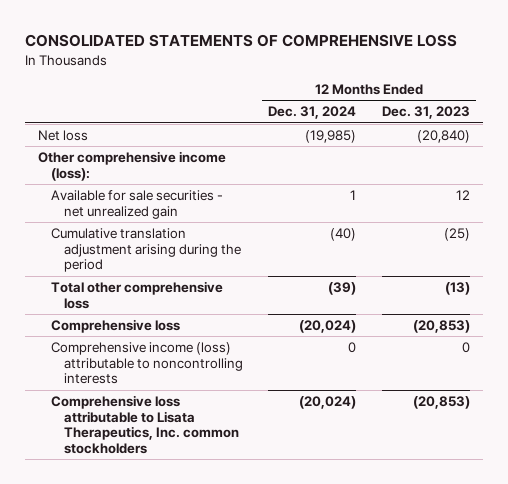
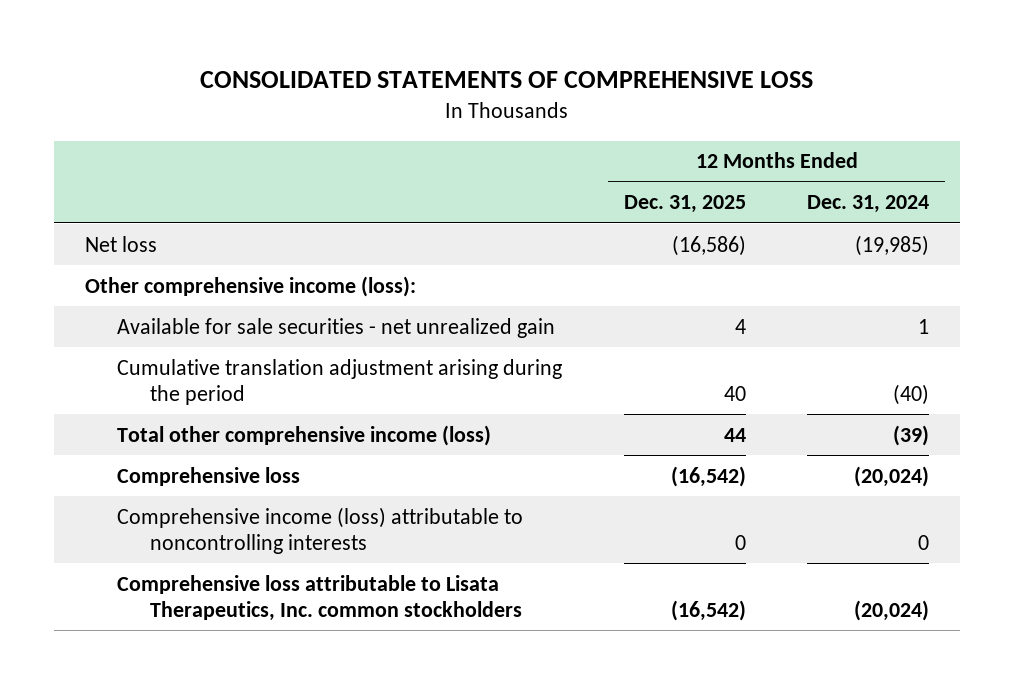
[382,106,471,120] Dec. 31, 2023 -> none
none -> [623,195,746,214] Dec. 31, 2025
[50,280,223,309] Total other comprehensive loss -> [117,424,492,446] Total other comprehensive income (loss)

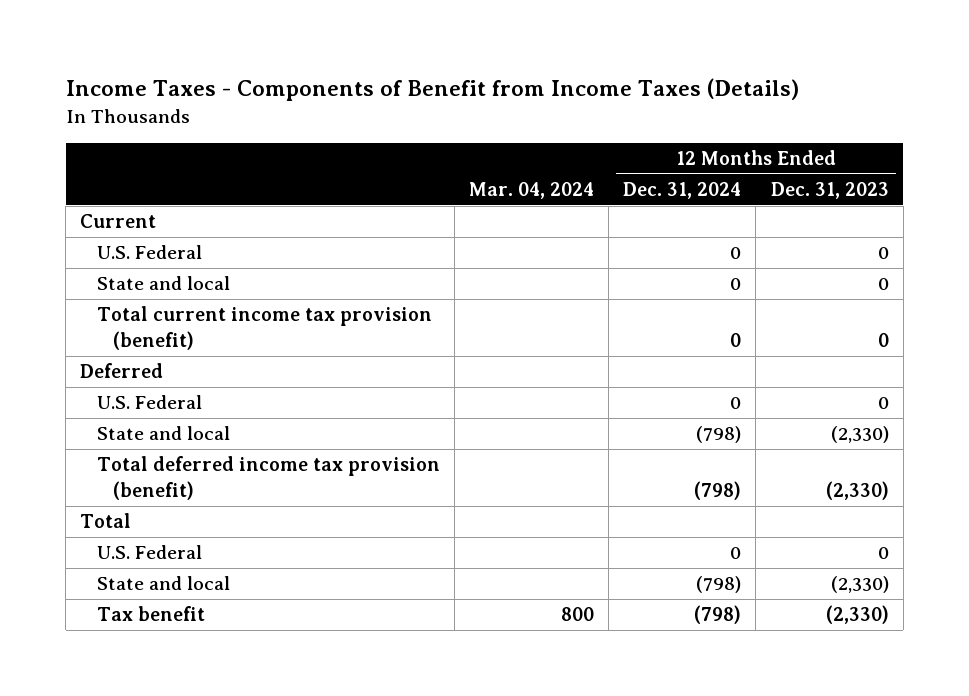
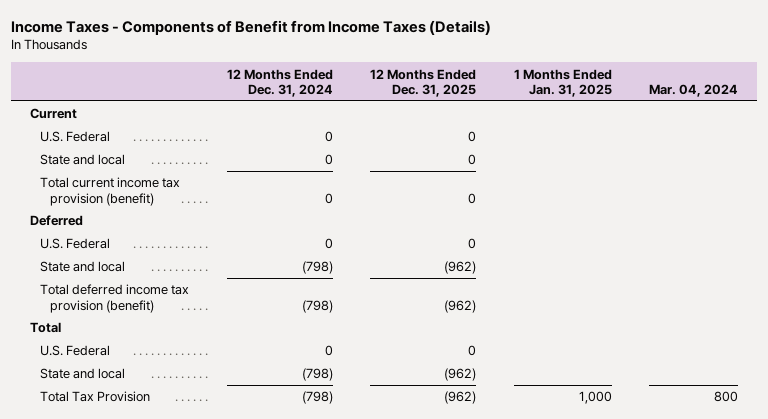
[770,182,889,200] Dec. 31, 2023 -> none
none -> [370,68,477,97] 12 Months Ended Dec. 31, 2025
none -> [513,68,612,97] 1 Months Ended Jan. 31, 2025
[96,606,205,622] Tax benefit -> [40,391,151,403] Total Tax Provision

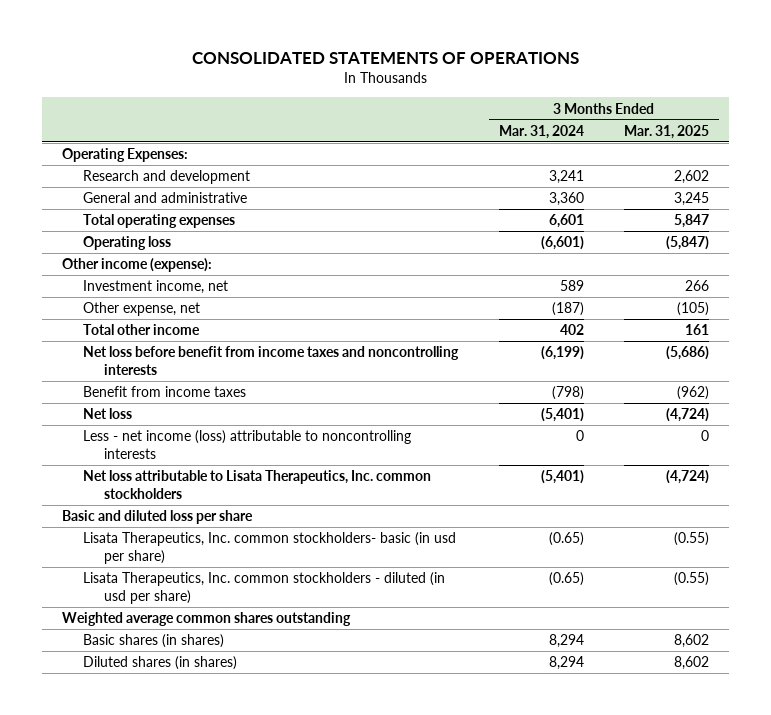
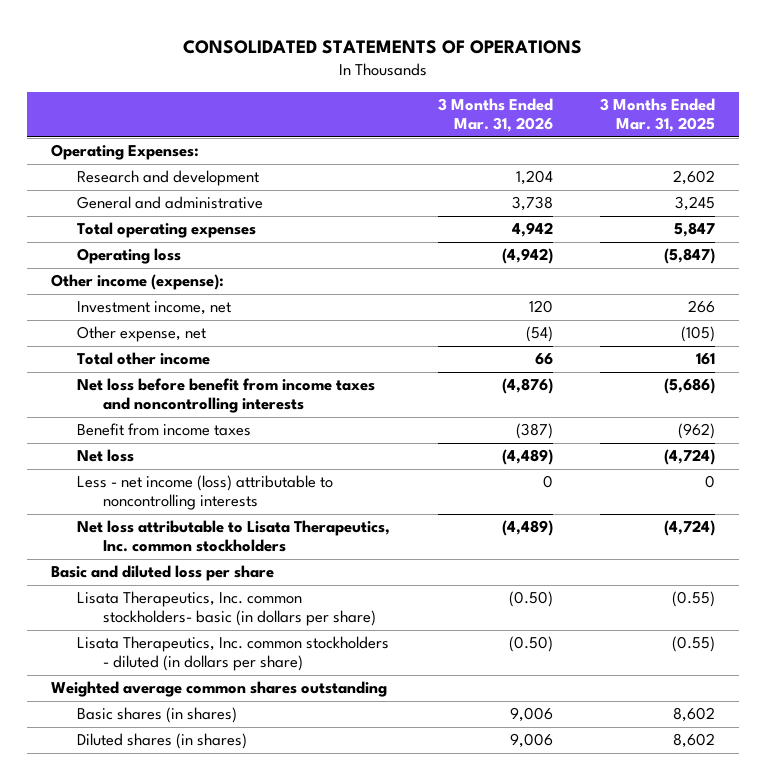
[498,124,584,139] Mar. 31, 2024 -> none
none -> [437,98,553,133] 3 Months Ended Mar. 31, 2026
[83,532,457,565] Lisata Therapeutics, Inc. common stockholders- basic (in usd per share) -> [77,591,377,627] Lisata Therapeutics, Inc. common stockholders- basic (in dollars per share)
[83,572,446,605] Lisata Therapeutics, Inc. common stockholders - diluted (in usd per share) -> [77,636,390,672] Lisata Therapeutics, Inc. common stockholders - diluted (in dollars per share)

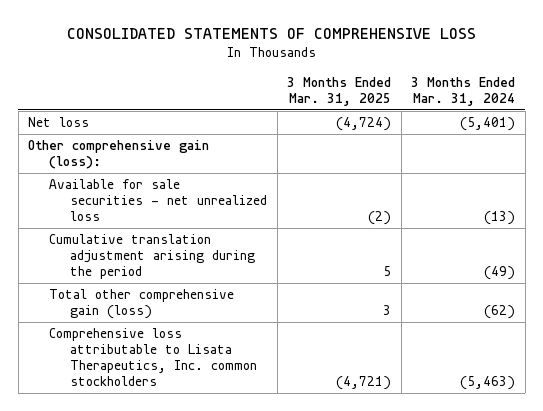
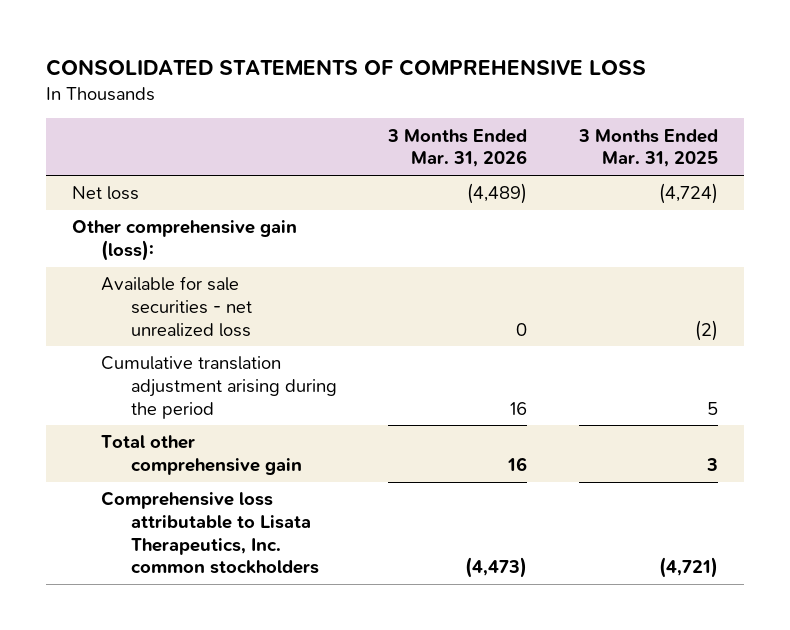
[411,76,516,106] 3 Months Ended Mar. 31, 2024 -> none
none -> [387,128,528,168] 3 Months Ended Mar. 31, 2026
[49,289,235,320] Total other comprehensive gain (loss) -> [101,435,302,475] Total other comprehensive gain

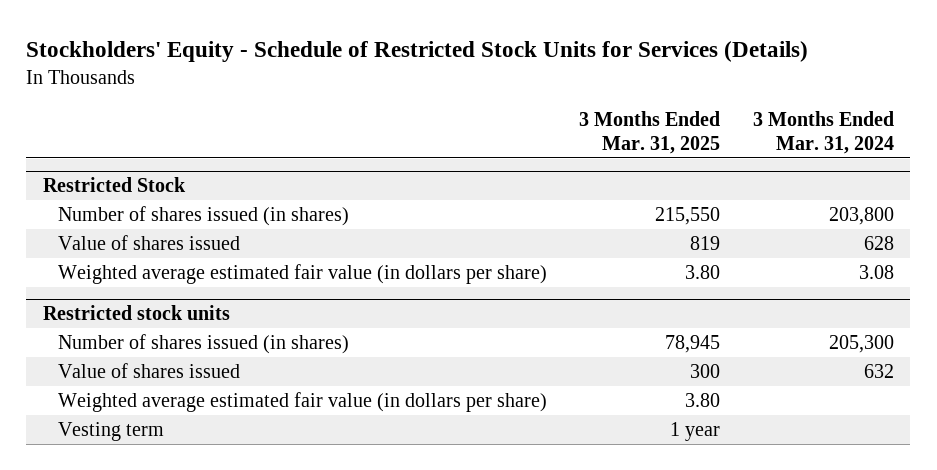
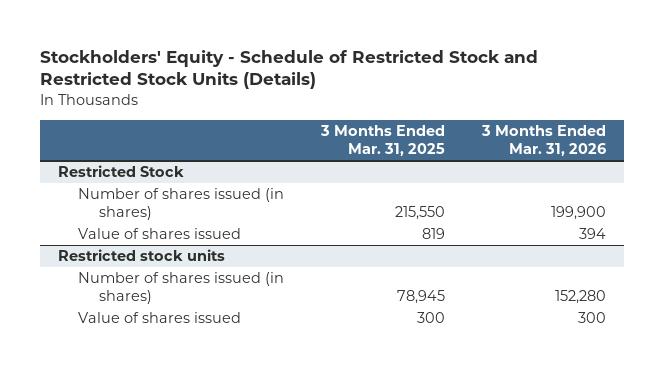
[26,41,809,63] Stockholders' Equity - Schedule of Restricted Stock Units for Services (Details) -> [39,49,538,90] Stockholders' Equity - Schedule of Restricted Stock and Restricted Stock Units (Details)
[753,110,895,154] 3 Months Ended Mar. 31, 2024 -> none
none -> [480,125,606,157] 3 Months Ended Mar. 31, 2026
[57,264,547,285] Weighted average estimated fair value (in dollars per share) -> none
[57,392,547,413] Weighted average estimated fair value (in dollars per share) -> none
[57,422,164,442] Vesting term -> none

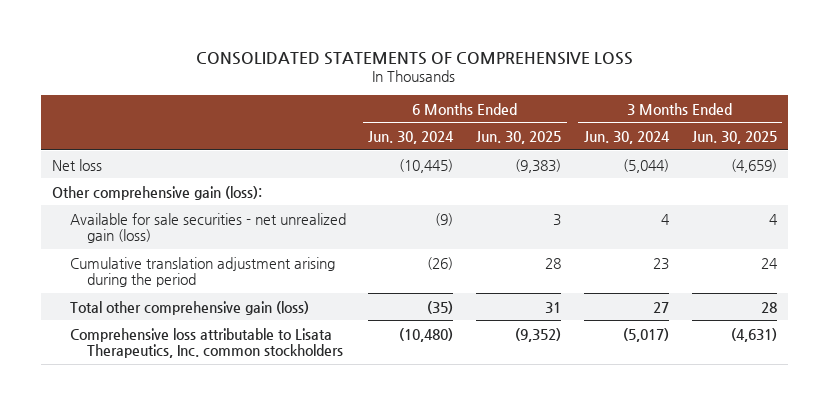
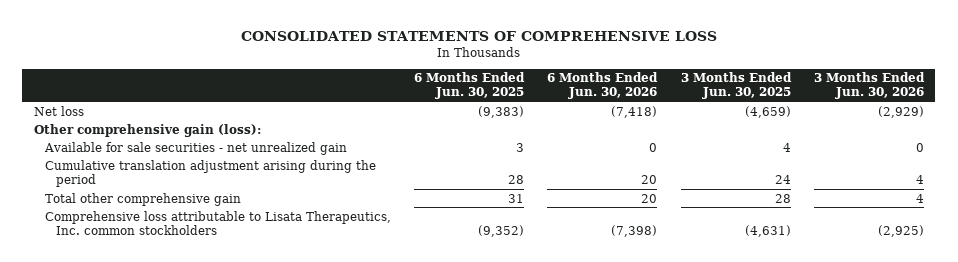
[368,131,455,145] Jun. 30, 2024 -> none
[583,131,670,145] Jun. 30, 2024 -> none
none -> [547,72,659,100] 6 Months Ended Jun. 30, 2026
none -> [813,72,925,100] 3 Months Ended Jun. 30, 2026
[69,212,346,243] Available for sale securities - net unrealized gain (loss) -> [44,141,348,155] Available for sale securities - net unrealized gain
[69,300,309,315] Total other comprehensive gain (loss) -> [45,192,242,206] Total other comprehensive gain

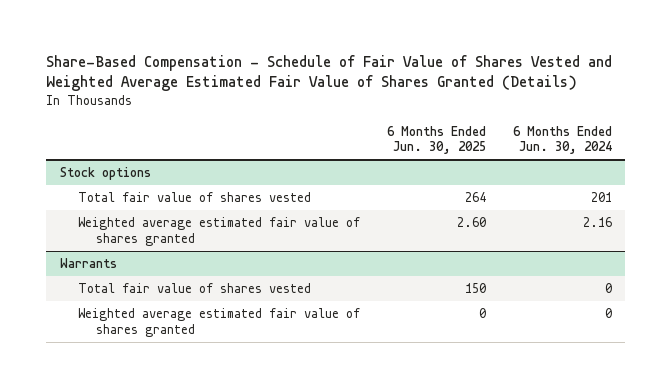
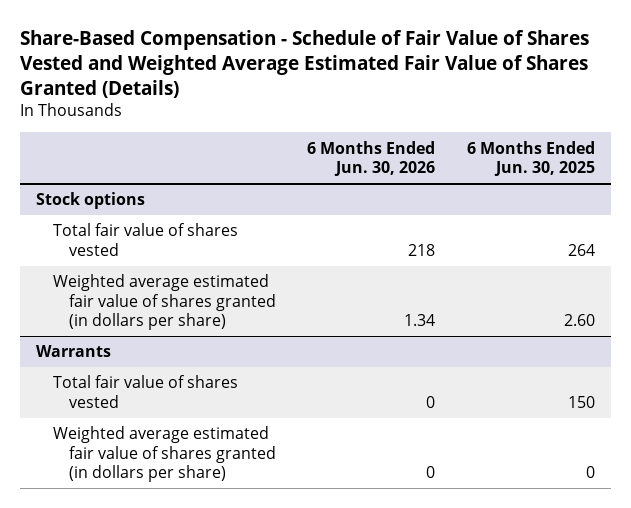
[512,125,612,155] 6 Months Ended Jun. 30, 2024 -> none
none -> [307,140,436,177] 6 Months Ended Jun. 30, 2026
[77,217,360,246] Weighted average estimated fair value of shares granted -> [52,274,276,331] Weighted average estimated fair value of shares granted (in dollars per share)
[77,308,360,337] Weighted average estimated fair value of shares granted -> [52,426,276,483] Weighted average estimated fair value of shares granted (in dollars per share)

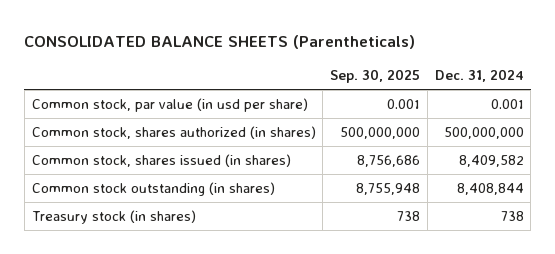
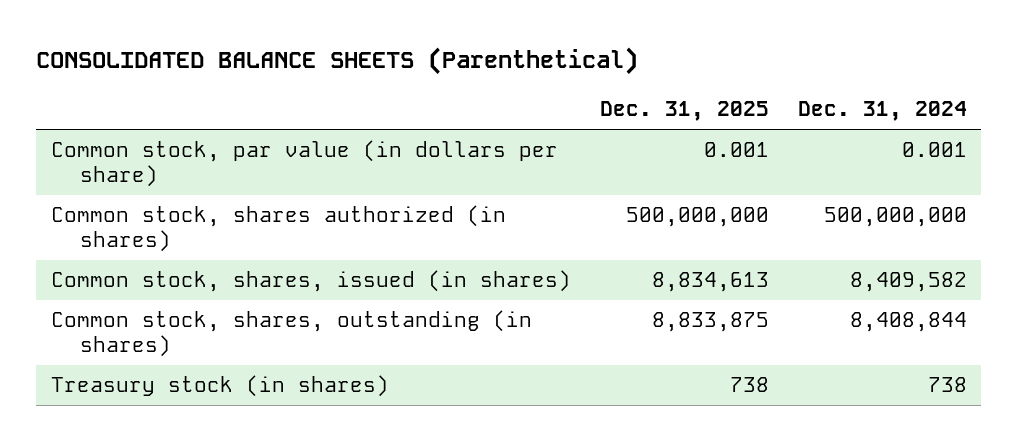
[24,34,416,49] CONSOLIDATED BALANCE SHEETS (Parentheticals) -> [36,47,639,76] CONSOLIDATED BALANCE SHEETS (Parenthetical)
[330,68,421,83] Sep. 30, 2025 -> none
none -> [599,101,769,122] Dec. 31, 2025
[31,97,308,112] Common stock, par value (in usd per share) -> [50,140,558,187] Common stock, par value (in dollars per share)
[31,153,291,167] Common stock, shares issued (in shares) -> [50,270,571,293] Common stock, shares, issued (in shares)
[31,181,275,196] Common stock outstanding (in shares) -> [50,310,532,357] Common stock, shares, outstanding (in shares)

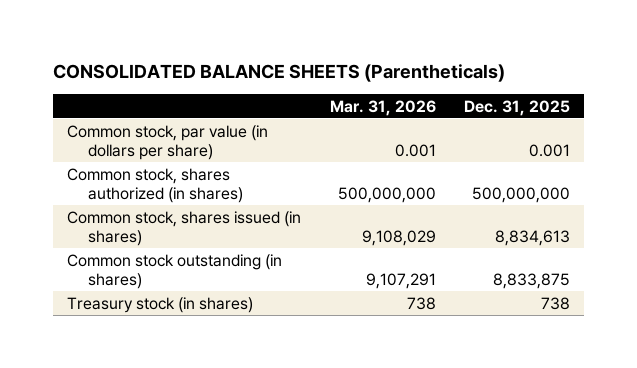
[36,47,639,76] CONSOLIDATED BALANCE SHEETS (Parenthetical) -> [53,64,506,83] CONSOLIDATED BALANCE SHEETS (Parentheticals)
[797,101,967,122] Dec. 31, 2024 -> none
none -> [329,99,436,116] Mar. 31, 2026
[50,270,571,293] Common stock, shares, issued (in shares) -> [67,210,302,246] Common stock, shares issued (in shares)
[50,310,532,357] Common stock, shares, outstanding (in shares) -> [67,253,283,289] Common stock outstanding (in shares)

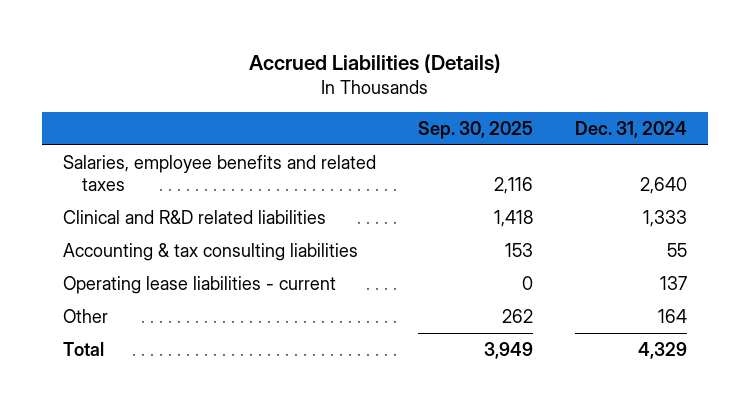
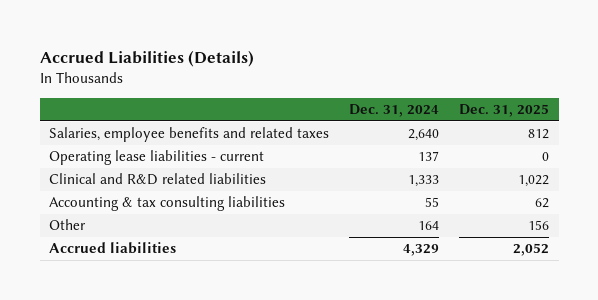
[418,121,534,140] Sep. 30, 2025 -> none
none -> [459,104,550,118] Dec. 31, 2025
[63,275,337,294] Operating lease liabilities - current -> [49,150,265,166] Operating lease liabilities - current
[63,341,105,356] Total -> [49,242,177,255] Accrued liabilities

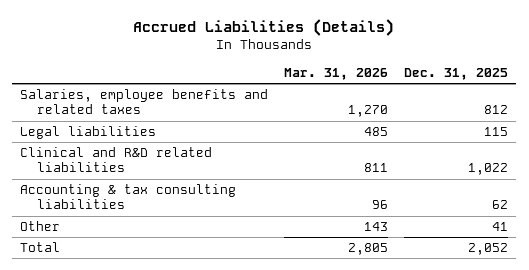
[349,104,440,118] Dec. 31, 2024 -> none
none -> [284,67,389,80] Mar. 31, 2026
[49,150,265,166] Operating lease liabilities - current -> none
none -> [20,126,157,140] Legal liabilities
[528,220,550,231] 156 -> [492,222,509,232] 41
[49,242,177,255] Accrued liabilities -> [20,242,61,253] Total

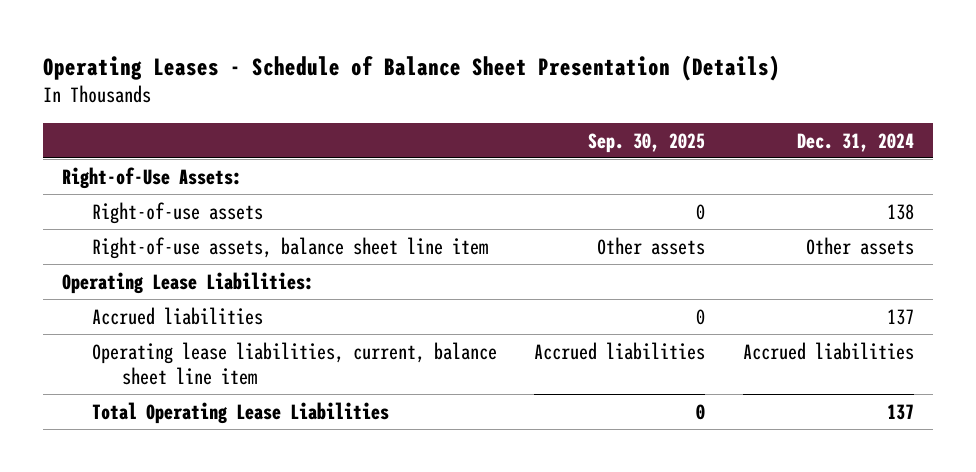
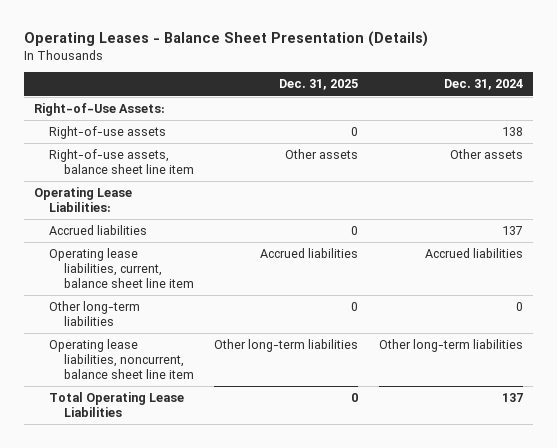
[42,54,780,81] Operating Leases - Schedule of Balance Sheet Presentation (Details) -> [23,31,428,48] Operating Leases - Balance Sheet Presentation (Details)
[588,132,706,153] Sep. 30, 2025 -> none
none -> [279,79,359,91] Dec. 31, 2025
none -> [48,301,140,326] Other long-term liabilities
none -> [48,339,194,379] Operating lease liabilities, noncurrent, balance sheet line item

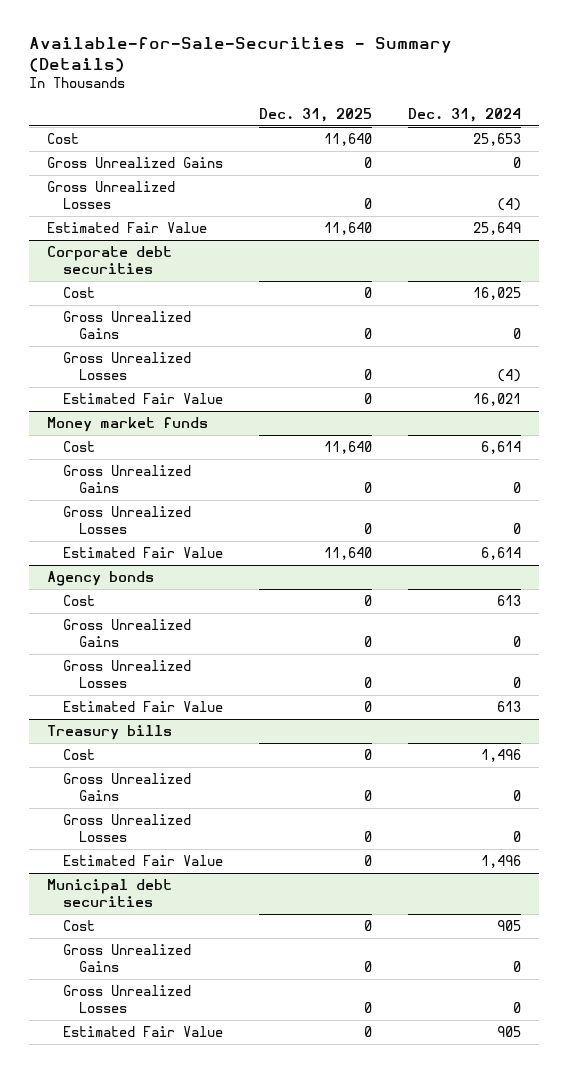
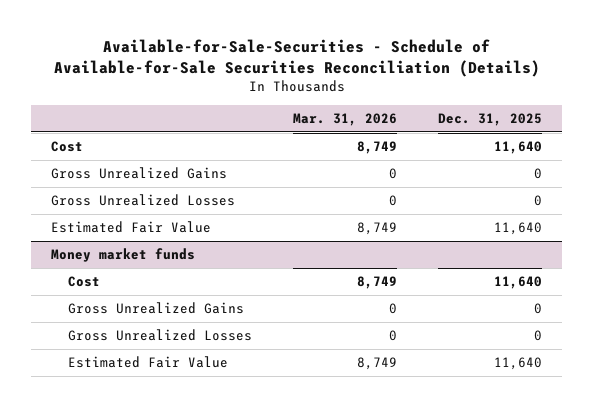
[28,37,452,73] Available-for-Sale-Securities - Summary (Details) -> [53,38,540,78] Available-for-Sale-Securities - Schedule of Available-for-Sale Securities Reconciliation (Details)
[408,107,522,122] Dec. 31, 2024 -> none
none -> [293,113,398,127] Mar. 31, 2026
[46,246,172,274] Corporate debt securities -> none
[62,287,95,299] Cost -> none
[62,311,191,339] Gross Unrealized Gains -> none
[62,352,191,380] Gross Unrealized Losses -> none
[62,393,223,405] Estimated Fair Value -> none
[46,571,154,587] Agency bonds -> none
[62,595,95,607] Cost -> none
[62,619,191,647] Gross Unrealized Gains -> none
[62,660,191,688] Gross Unrealized Losses -> none
[62,701,223,713] Estimated Fair Value -> none
[46,725,172,741] Treasury bills -> none
[62,749,95,761] Cost -> none
[62,773,191,801] Gross Unrealized Gains -> none
[62,814,191,842] Gross Unrealized Losses -> none
[62,855,223,867] Estimated Fair Value -> none
[46,879,172,907] Municipal debt securities -> none
[62,920,95,932] Cost -> none
[62,944,191,972] Gross Unrealized Gains -> none
[62,985,191,1013] Gross Unrealized Losses -> none
[62,1026,223,1038] Estimated Fair Value -> none

